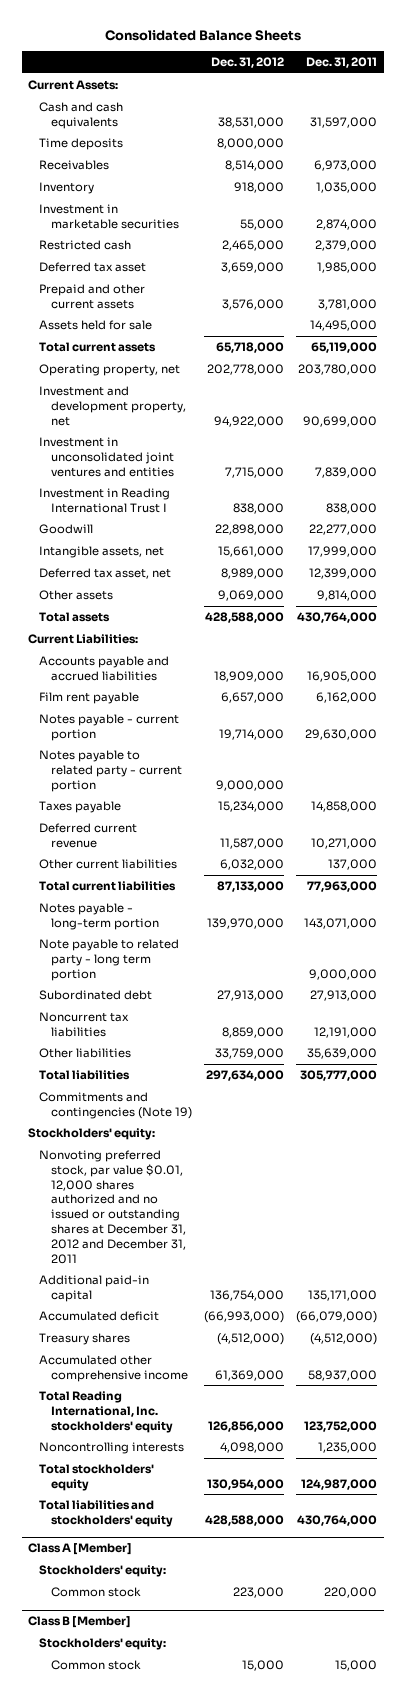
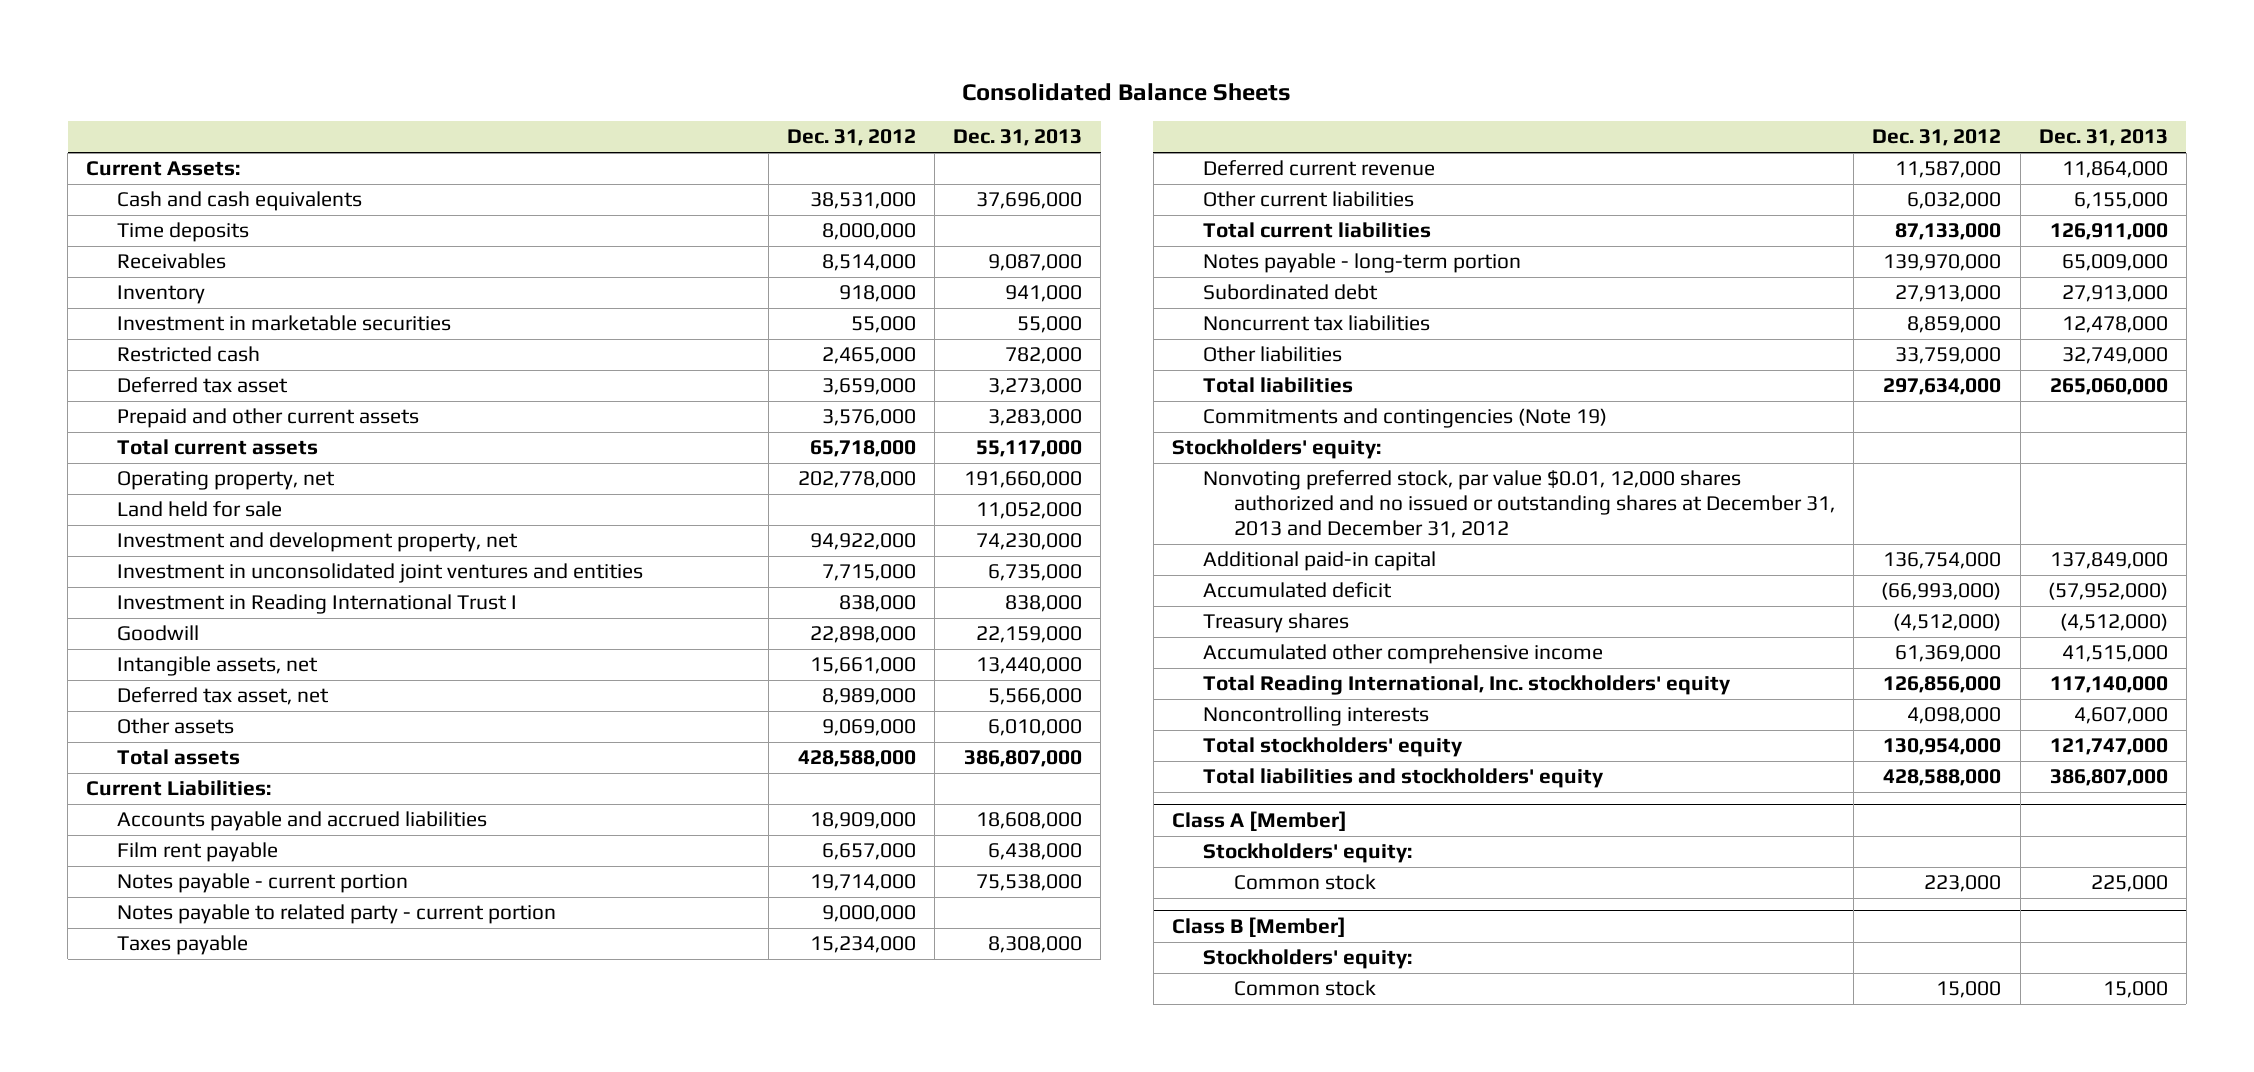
[306,57,378,69] Dec. 31, 2011 -> none
none -> [953,129,1083,147] Dec. 31, 2013
[39,320,153,331] Assets held for sale -> none
none -> [117,501,283,518] Land held for sale
[39,939,180,981] Note payable to related party - long term portion -> none
[39,1150,186,1264] Nonvoting preferred stock, par value $0.01, 12,000 shares authorized and no issued or outstanding shares at December 31, 2012 and December 31, 2011 -> [1202,470,1835,539] Nonvoting preferred stock, par value $0.01, 12,000 shares authorized and no issued or outstanding shares at December 31, 2013 and December 31, 2012

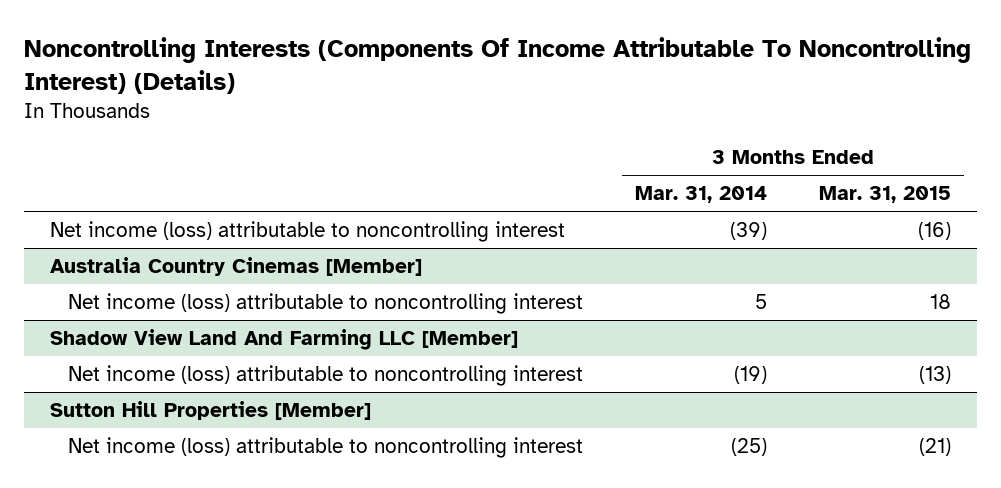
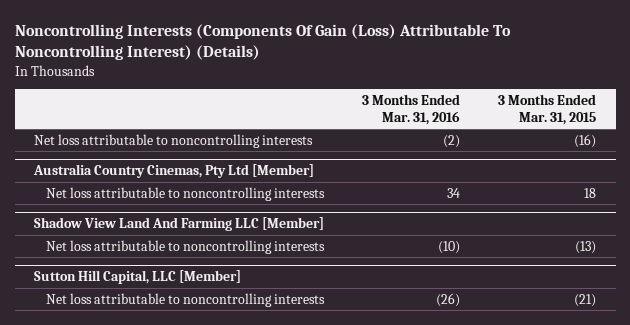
[24,36,972,94] Noncontrolling Interests (Components Of Income Attributable To Noncontrolling Interest) (Details) -> [14,23,511,61] Noncontrolling Interests (Components Of Gain (Loss) Attributable To Noncontrolling Interest) (Details)
[634,186,767,204] Mar. 31, 2014 -> none
none -> [362,94,461,125] 3 Months Ended Mar. 31, 2016
[50,221,566,243] Net income (loss) attributable to noncontrolling interest -> [33,133,313,148] Net loss attributable to noncontrolling interests
[50,257,423,277] Australia Country Cinemas [Member] -> [32,164,314,179] Australia Country Cinemas, Pty Ltd [Member]
[67,293,583,315] Net income (loss) attributable to noncontrolling interest -> [45,186,325,201] Net loss attributable to noncontrolling interests
[67,365,583,387] Net income (loss) attributable to noncontrolling interest -> [45,239,325,254] Net loss attributable to noncontrolling interests
[50,401,372,421] Sutton Hill Properties [Member] -> [33,270,241,285] Sutton Hill Capital, LLC [Member]
[67,437,583,459] Net income (loss) attributable to noncontrolling interest -> [45,292,325,307] Net loss attributable to noncontrolling interests

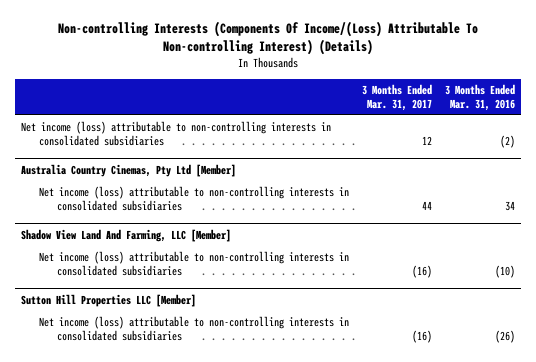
[14,23,511,61] Noncontrolling Interests (Components Of Gain (Loss) Attributable To Noncontrolling Interest) (Details) -> [58,21,479,56] Non-controlling Interests (Components Of Income/(Loss) Attributable To Non-controlling Interest) (Details)
[498,94,597,125] 3 Months Ended Mar. 31, 2015 -> none
none -> [361,83,432,111] 3 Months Ended Mar. 31, 2017
[33,133,313,148] Net loss attributable to noncontrolling interests -> [21,121,332,147] Net income (loss) attributable to non-controlling interests in consolidated subsidiaries
[45,186,325,201] Net loss attributable to noncontrolling interests -> [39,186,350,212] Net income (loss) attributable to non-controlling interests in consolidated subsidiaries
[33,217,324,232] Shadow View Land And Farming LLC [Member] -> [21,229,232,243] Shadow View Land And Farming, LLC [Member]
[45,239,325,254] Net loss attributable to noncontrolling interests -> [39,251,350,277] Net income (loss) attributable to non-controlling interests in consolidated subsidiaries
[33,270,241,285] Sutton Hill Capital, LLC [Member] -> [21,294,197,308] Sutton Hill Properties LLC [Member]
[45,292,325,307] Net loss attributable to noncontrolling interests -> [39,316,350,342] Net income (loss) attributable to non-controlling interests in consolidated subsidiaries

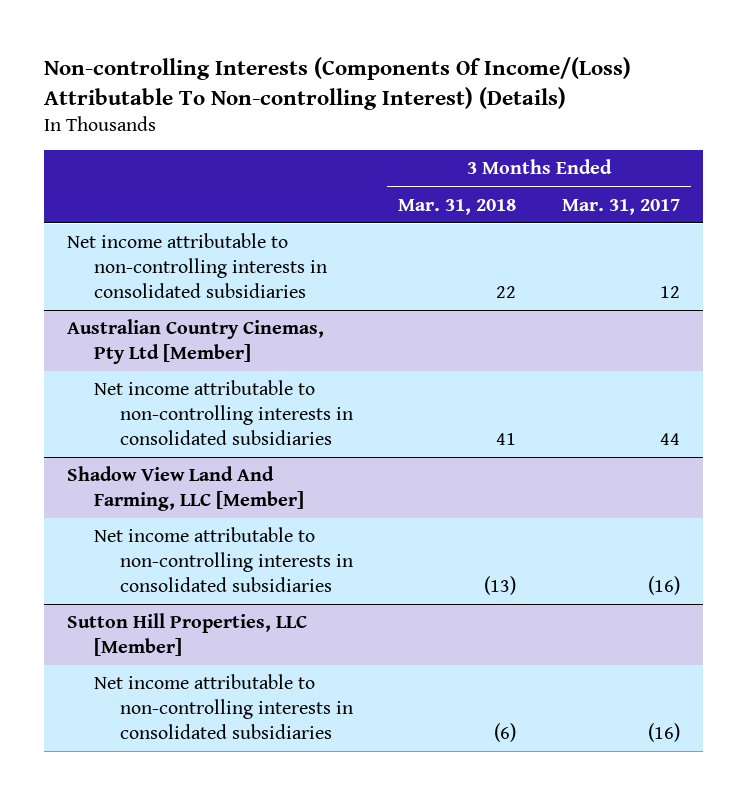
[444,83,515,111] 3 Months Ended Mar. 31, 2016 -> none
none -> [398,198,517,215] Mar. 31, 2018
[21,121,332,147] Net income (loss) attributable to non-controlling interests in consolidated subsidiaries -> [67,233,327,298] Net income attributable to non-controlling interests in consolidated subsidiaries
[21,164,237,178] Australia Country Cinemas, Pty Ltd [Member] -> [67,319,325,364] Australian Country Cinemas, Pty Ltd [Member]
[39,186,350,212] Net income (loss) attributable to non-controlling interests in consolidated subsidiaries -> [93,380,353,445] Net income attributable to non-controlling interests in consolidated subsidiaries
[39,251,350,277] Net income (loss) attributable to non-controlling interests in consolidated subsidiaries -> [93,527,353,592] Net income attributable to non-controlling interests in consolidated subsidiaries
[21,294,197,308] Sutton Hill Properties LLC [Member] -> [67,613,308,656] Sutton Hill Properties, LLC [Member]
[39,316,350,342] Net income (loss) attributable to non-controlling interests in consolidated subsidiaries -> [93,674,353,739] Net income attributable to non-controlling interests in consolidated subsidiaries

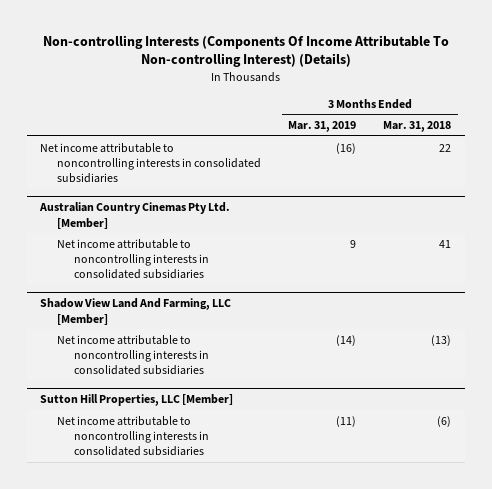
[44,56,632,110] Non-controlling Interests (Components Of Income/(Loss) Attributable To Non-controlling Interest) (Details) -> [42,34,449,68] Non-controlling Interests (Components Of Income Attributable To Non-controlling Interest) (Details)
[562,198,681,215] Mar. 31, 2017 -> none
none -> [288,120,357,132] Mar. 31, 2019
[67,233,327,298] Net income attributable to non-controlling interests in consolidated subsidiaries -> [40,142,262,184] Net income attributable to noncontrolling interests in consolidated subsidiaries
[67,319,325,364] Australian Country Cinemas, Pty Ltd [Member] -> [39,202,231,229] Australian Country Cinemas Pty Ltd. [Member]
[93,380,353,445] Net income attributable to non-controlling interests in consolidated subsidiaries -> [57,238,210,280] Net income attributable to noncontrolling interests in consolidated subsidiaries
[93,527,353,592] Net income attributable to non-controlling interests in consolidated subsidiaries -> [57,334,210,376] Net income attributable to noncontrolling interests in consolidated subsidiaries
[93,674,353,739] Net income attributable to non-controlling interests in consolidated subsidiaries -> [57,415,210,457] Net income attributable to noncontrolling interests in consolidated subsidiaries

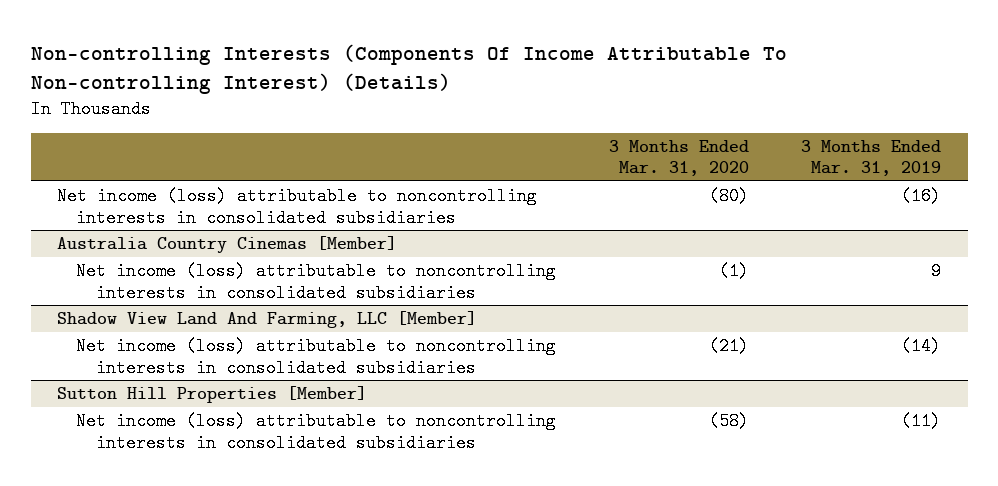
[383,120,452,132] Mar. 31, 2018 -> none
none -> [608,139,749,177] 3 Months Ended Mar. 31, 2020
[40,142,262,184] Net income attributable to noncontrolling interests in consolidated subsidiaries -> [56,187,537,227] Net income (loss) attributable to noncontrolling interests in consolidated subsidiaries
[39,202,231,229] Australian Country Cinemas Pty Ltd. [Member] -> [56,236,397,254] Australia Country Cinemas [Member]
[57,238,210,280] Net income attributable to noncontrolling interests in consolidated subsidiaries -> [76,262,557,302] Net income (loss) attributable to noncontrolling interests in consolidated subsidiaries
[57,334,210,376] Net income attributable to noncontrolling interests in consolidated subsidiaries -> [76,337,557,377] Net income (loss) attributable to noncontrolling interests in consolidated subsidiaries
[40,394,234,407] Sutton Hill Properties, LLC [Member] -> [56,386,367,404] Sutton Hill Properties [Member]
[57,415,210,457] Net income attributable to noncontrolling interests in consolidated subsidiaries -> [76,412,557,452] Net income (loss) attributable to noncontrolling interests in consolidated subsidiaries

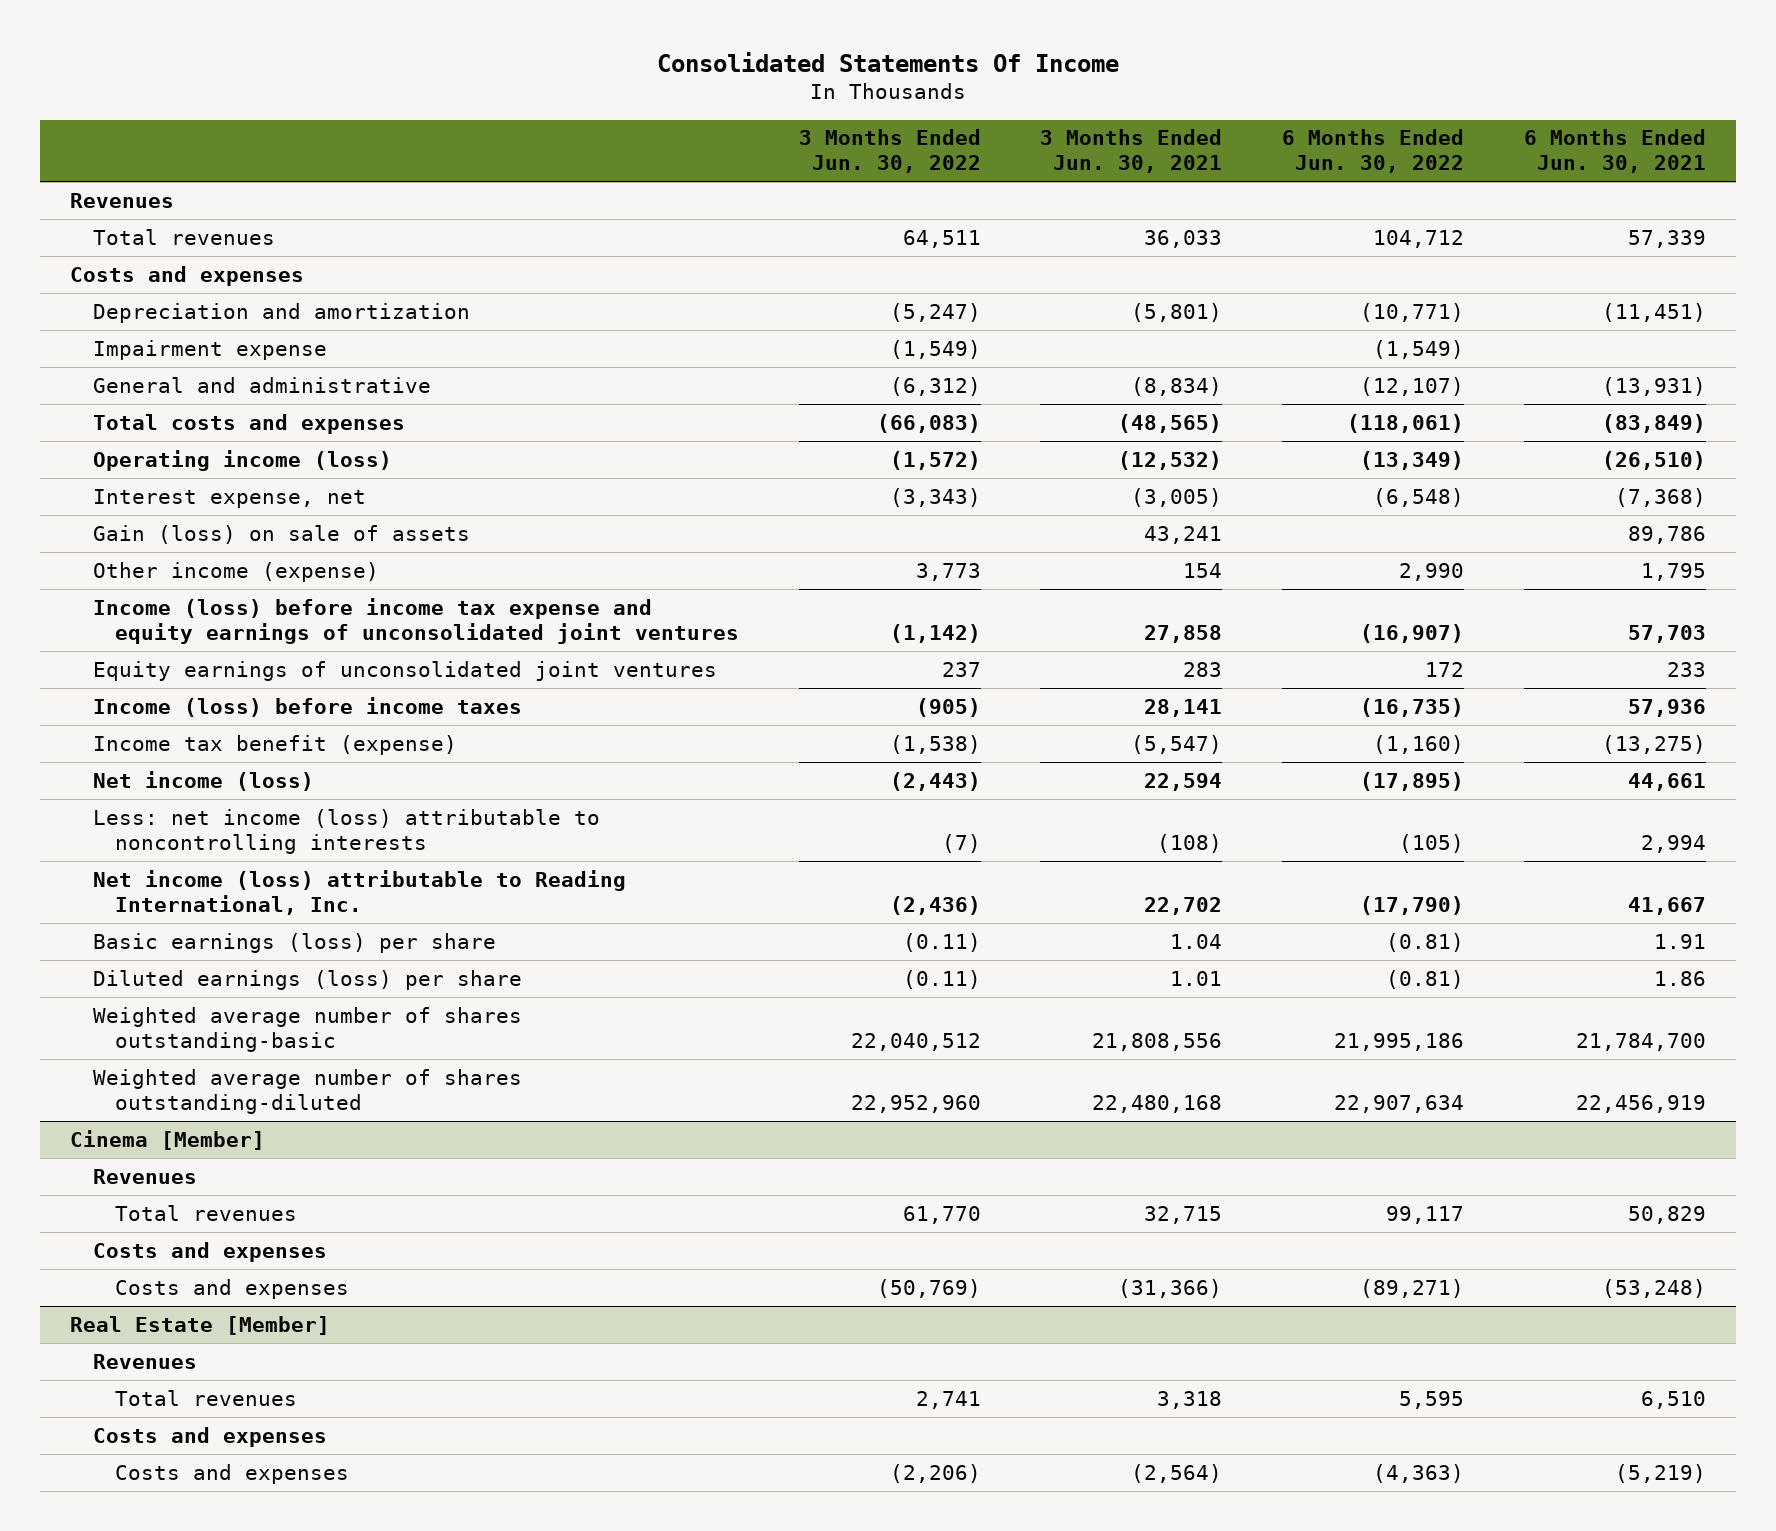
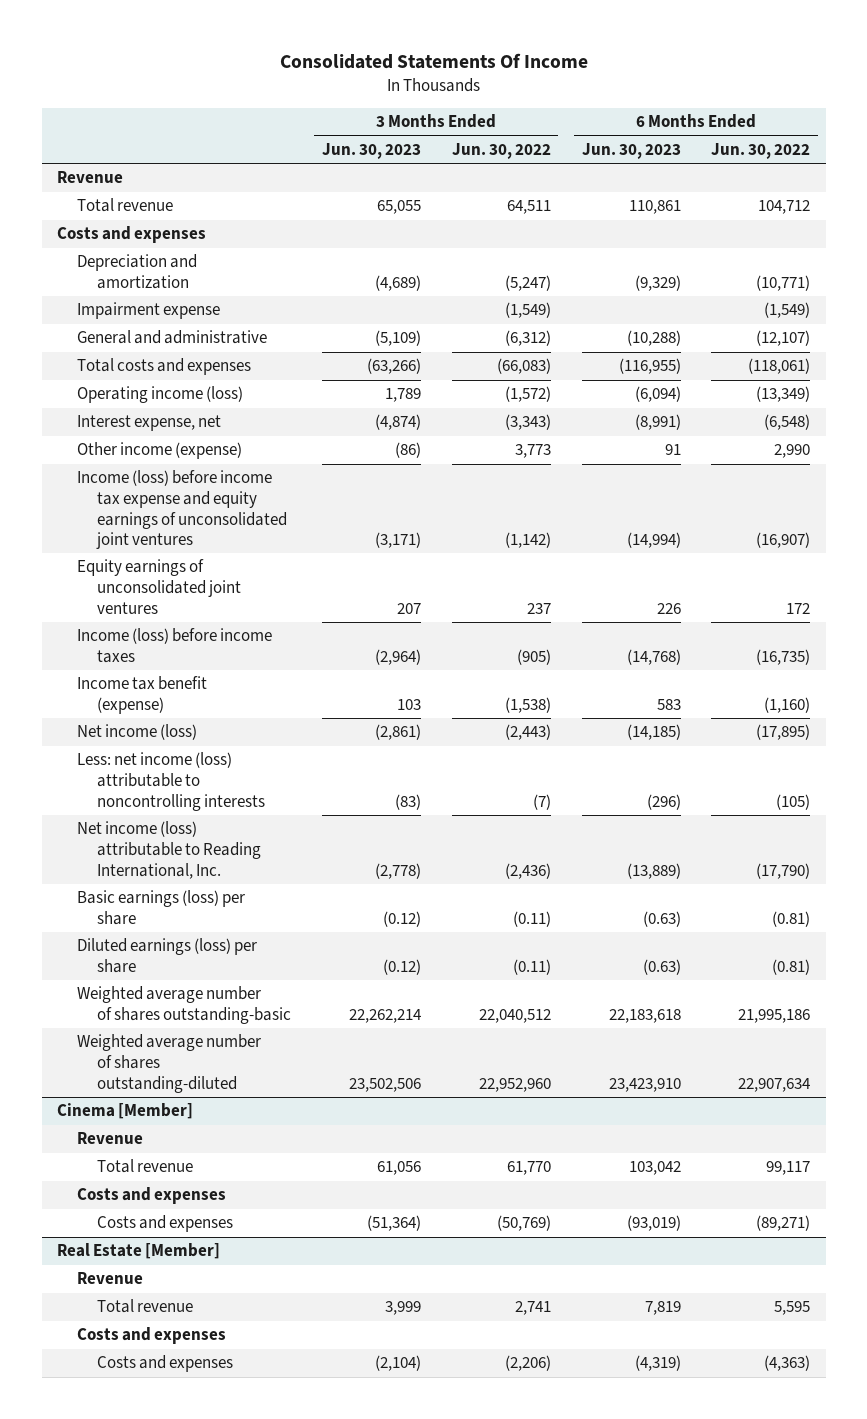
[1040,129,1223,174] 3 Months Ended Jun. 30, 2021 -> none
[1523,129,1706,174] 6 Months Ended Jun. 30, 2021 -> none
none -> [321,143,421,160] Jun. 30, 2023
none -> [581,143,681,160] Jun. 30, 2023
[70,192,175,208] Revenues -> [57,171,124,184] Revenue
[92,228,275,245] Total revenues -> [77,198,174,213] Total revenue
[92,524,470,544] Gain (loss) on sale of assets -> none
[92,1168,197,1184] Revenues -> [77,1132,144,1145] Revenue
[114,1204,297,1221] Total revenues -> [96,1159,193,1174] Total revenue
[92,1353,197,1369] Revenues -> [77,1272,144,1285] Revenue
[114,1389,297,1406] Total revenues -> [96,1299,193,1314] Total revenue

